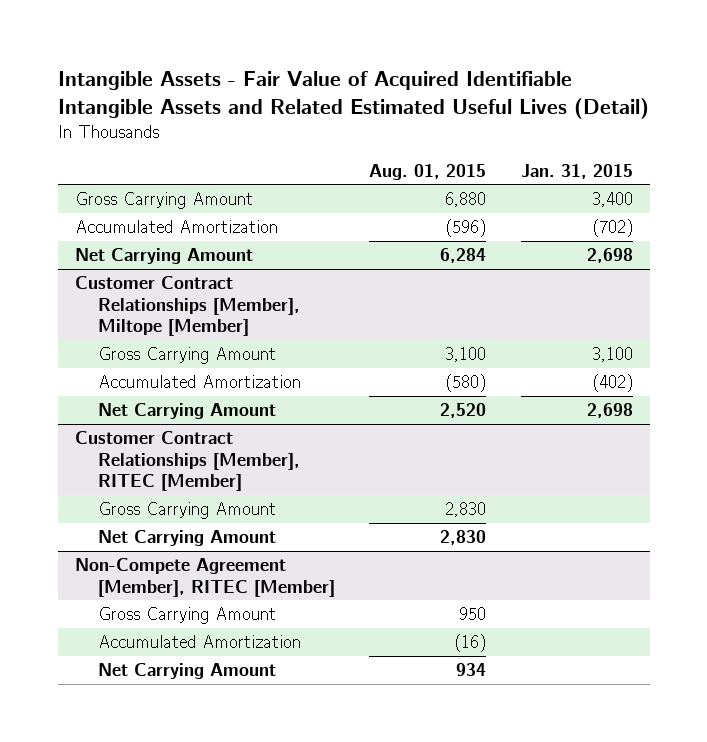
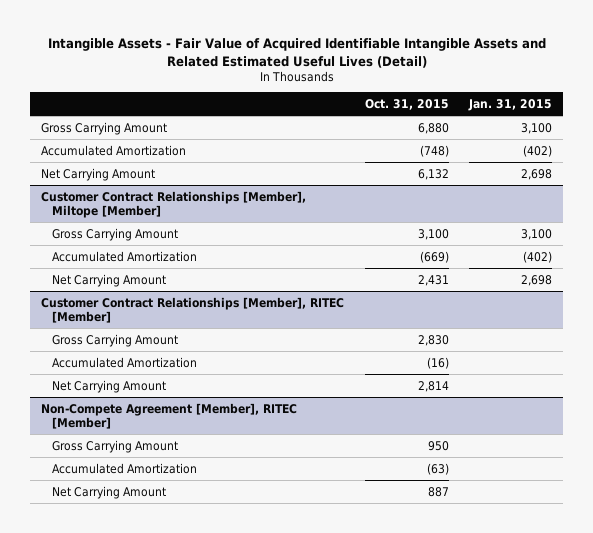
[369,163,487,180] Aug. 01, 2015 -> none
none -> [364,98,449,110] Oct. 31, 2015
[591,192,633,208] 3,400 -> [521,122,553,134] 3,100
[591,219,633,238] (702) -> [523,144,553,157] (402)
none -> [52,356,198,368] Accumulated Amortization

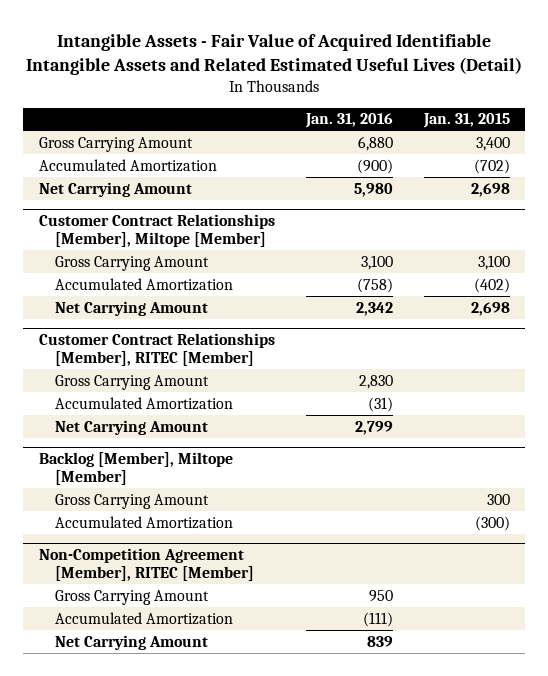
[364,98,449,110] Oct. 31, 2015 -> none
none -> [304,113,393,129] Jan. 31, 2016
[521,122,553,134] 3,100 -> [475,136,510,151] 3,400
[523,144,553,157] (402) -> [473,158,510,174] (702)
none -> [38,451,233,486] Backlog [Member], Miltope [Member]
none -> [55,493,210,509] Gross Carrying Amount
none -> [55,515,234,529] Accumulated Amortization
[40,402,297,429] Non-Compete Agreement [Member], RITEC [Member] -> [38,547,255,582] Non-Competition Agreement [Member], RITEC [Member]

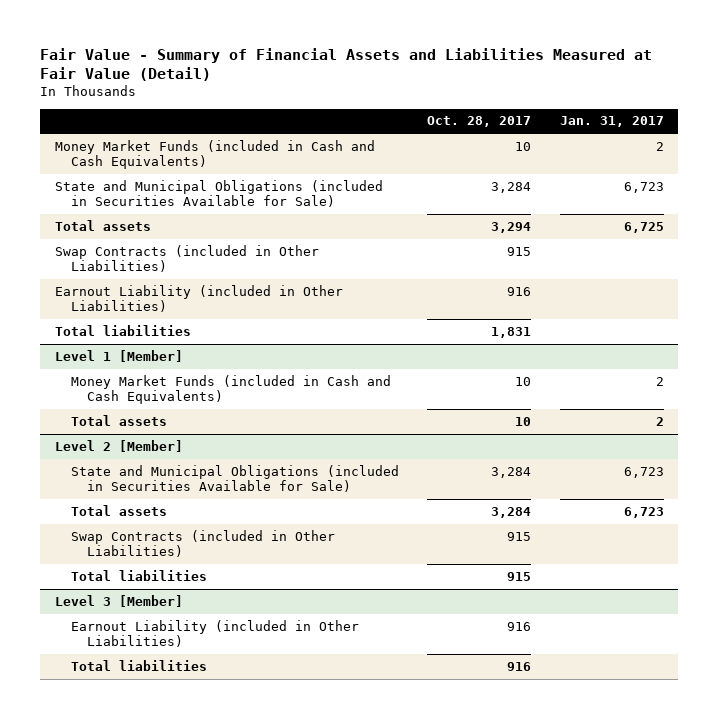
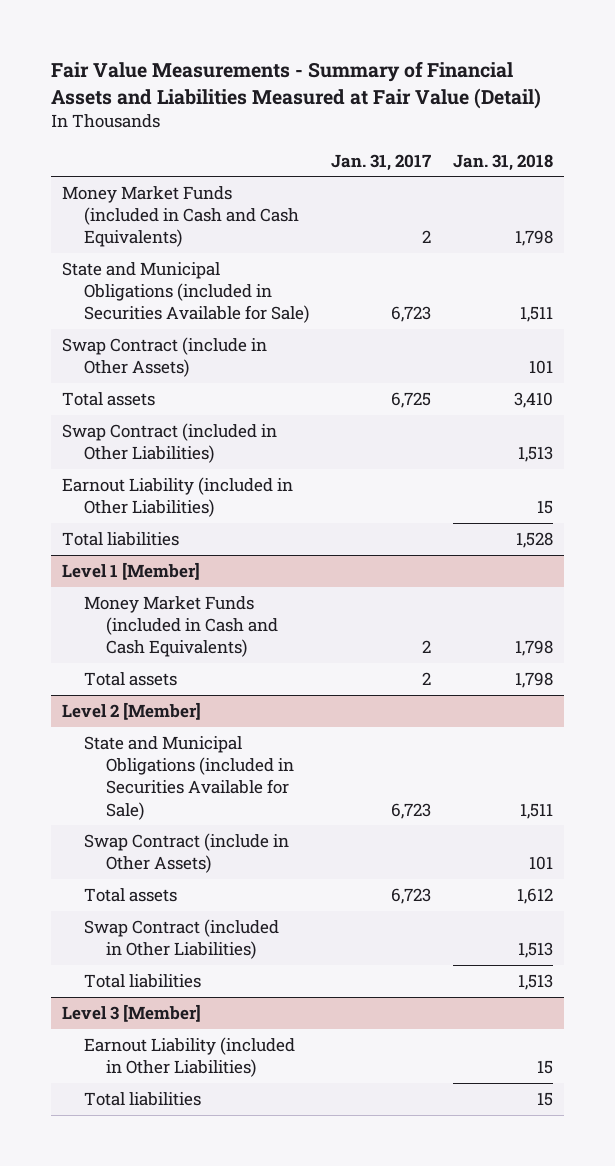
[40,47,653,82] Fair Value - Summary of Financial Assets and Liabilities Measured at Fair Value (Detail) -> [50,61,541,110] Fair Value Measurements - Summary of Financial Assets and Liabilities Measured at Fair Value (Detail)
[427,116,532,128] Oct. 28, 2017 -> none
none -> [453,153,554,171] Jan. 31, 2018
none -> [61,337,267,378] Swap Contract (include in Other Assets)
[54,244,319,273] Swap Contracts (included in Other Liabilities) -> [61,423,277,464] Swap Contract (included in Other Liabilities)
none -> [83,833,289,874] Swap Contract (include in Other Assets)
[70,529,335,558] Swap Contracts (included in Other Liabilities) -> [83,919,279,960] Swap Contract (included in Other Liabilities)

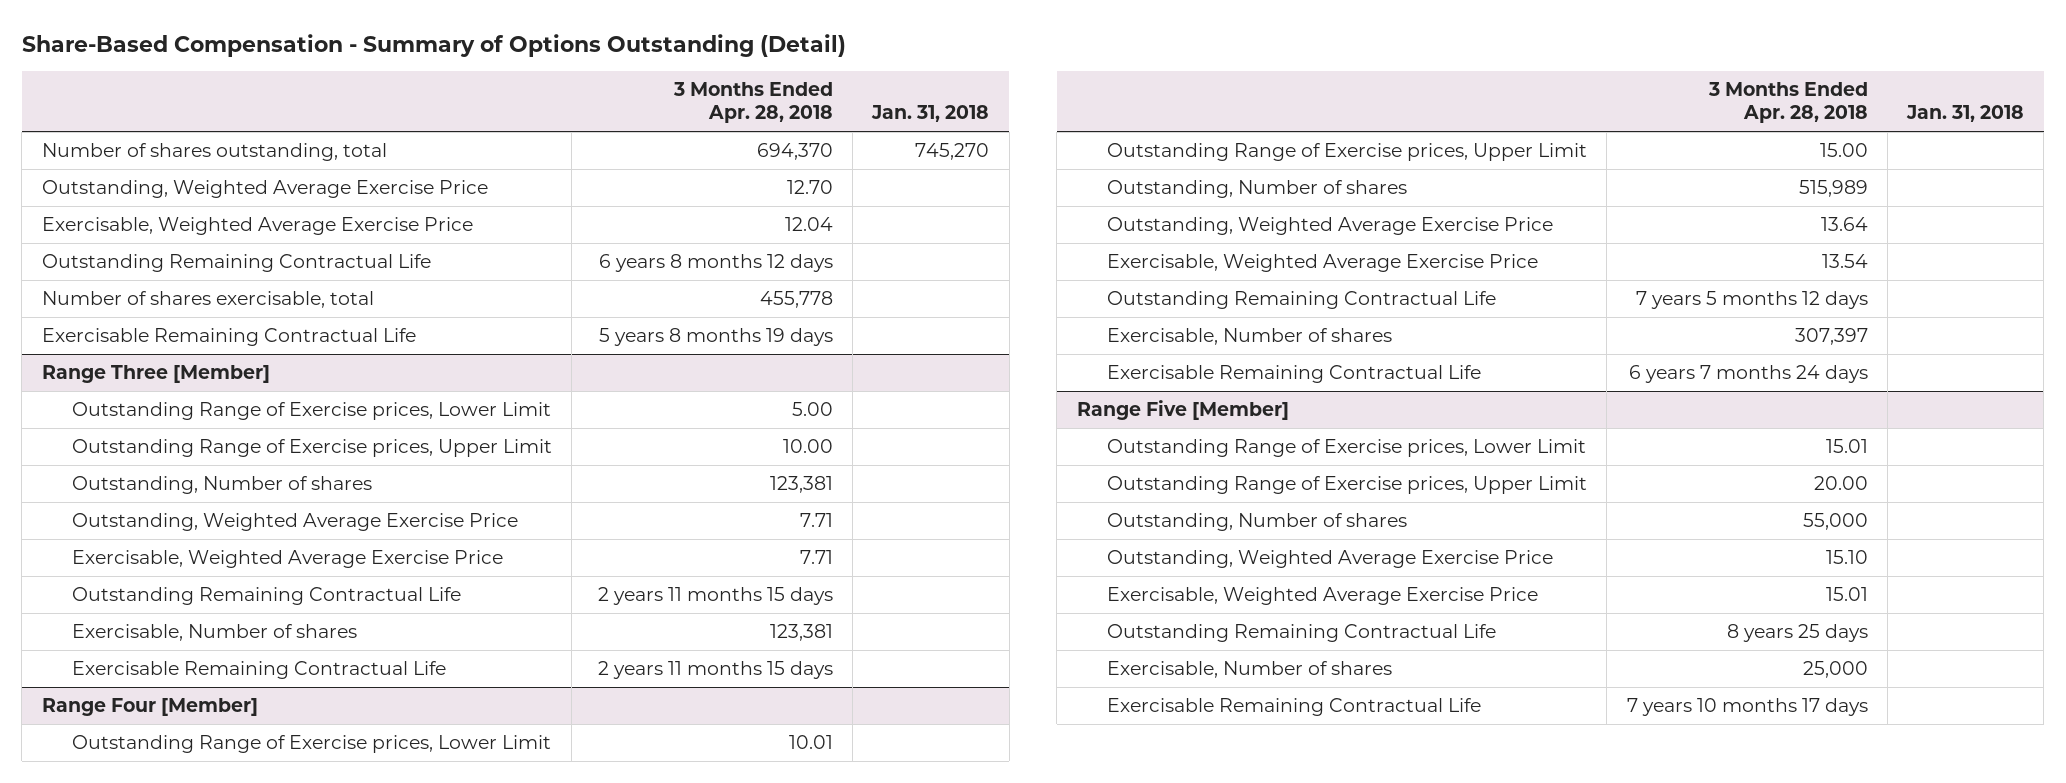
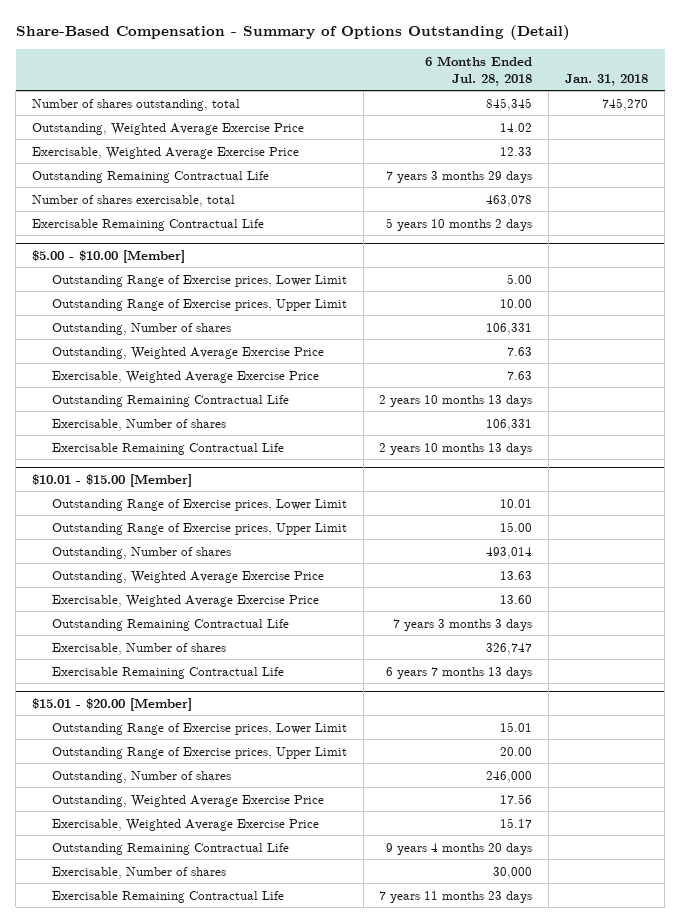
[672,81,833,124] 3 Months Ended Apr. 28, 2018 -> none
none -> [425,55,533,86] 6 Months Ended Jul. 28, 2018
[41,365,270,384] Range Three [Member] -> [31,250,185,264] $5.00 - $10.00 [Member]
[41,698,258,717] Range Four [Member] -> [31,474,192,488] $10.01 - $15.00 [Member]
[1076,400,1289,421] Range Five [Member] -> [31,698,192,712] $15.01 - $20.00 [Member]

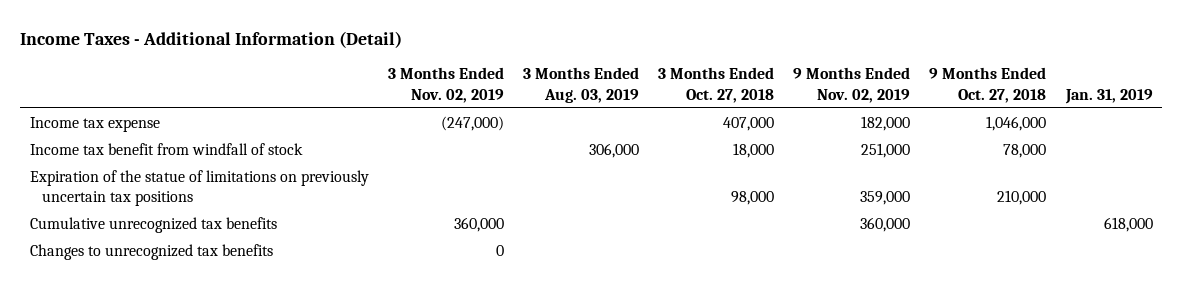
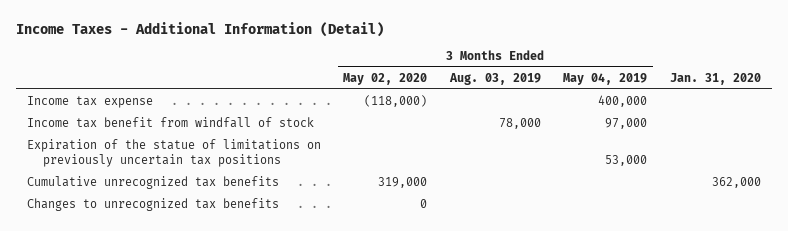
[387,67,504,103] 3 Months Ended Nov. 02, 2019 -> none
[658,67,775,103] 3 Months Ended Oct. 27, 2018 -> none
[793,67,911,103] 9 Months Ended Nov. 02, 2019 -> none
[929,67,1047,103] 9 Months Ended Oct. 27, 2018 -> none
[1064,88,1153,104] Jan. 31, 2019 -> none
none -> [343,72,428,85] May 02, 2020
none -> [563,72,648,85] May 04, 2019
none -> [669,72,761,85] Jan. 31, 2020
[588,142,639,158] 306,000 -> [498,117,541,129] 78,000

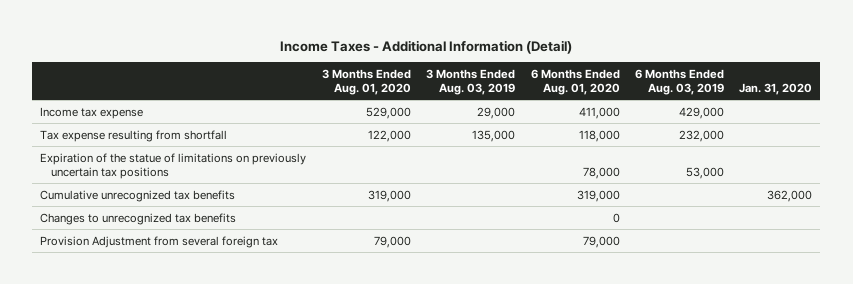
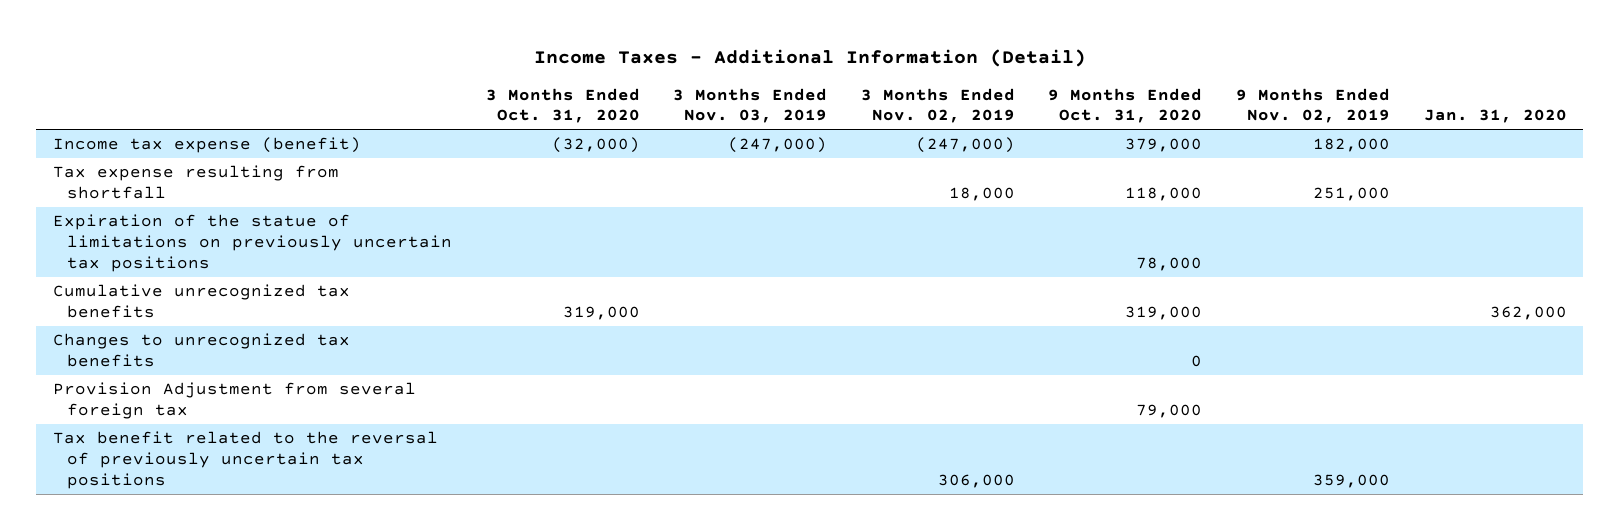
[321,68,411,95] 3 Months Ended Aug. 01, 2020 -> none
[426,68,516,95] 3 Months Ended Aug. 03, 2019 -> none
[530,68,620,95] 6 Months Ended Aug. 01, 2020 -> none
[635,68,725,95] 6 Months Ended Aug. 03, 2019 -> none
none -> [485,87,640,124] 3 Months Ended Oct. 31, 2020
none -> [673,87,828,124] 3 Months Ended Nov. 03, 2019
none -> [860,87,1015,124] 3 Months Ended Nov. 02, 2019
none -> [1048,87,1203,124] 9 Months Ended Oct. 31, 2020
none -> [1235,87,1390,124] 9 Months Ended Nov. 02, 2019
[40,106,144,119] Income tax expense -> [52,137,361,154] Income tax expense (benefit)
none -> [52,431,438,489] Tax benefit related to the reversal of previously uncertain tax positions

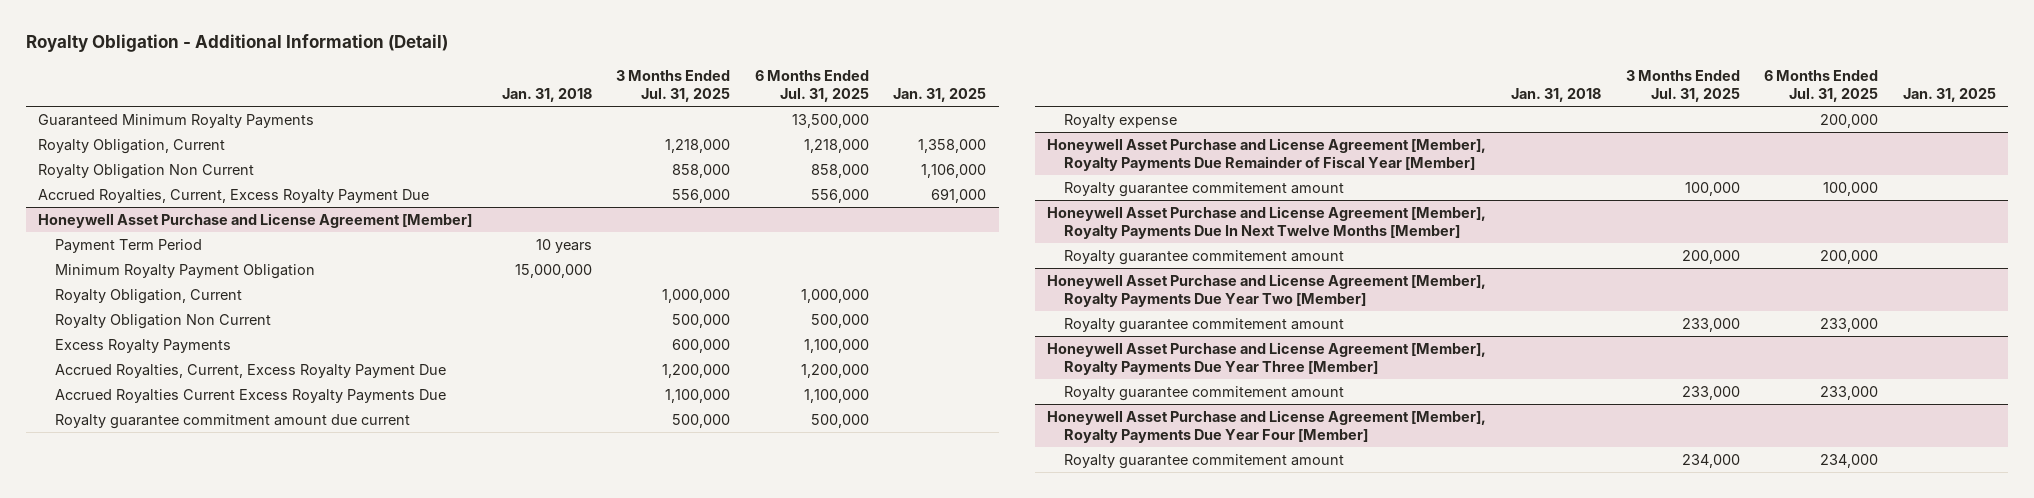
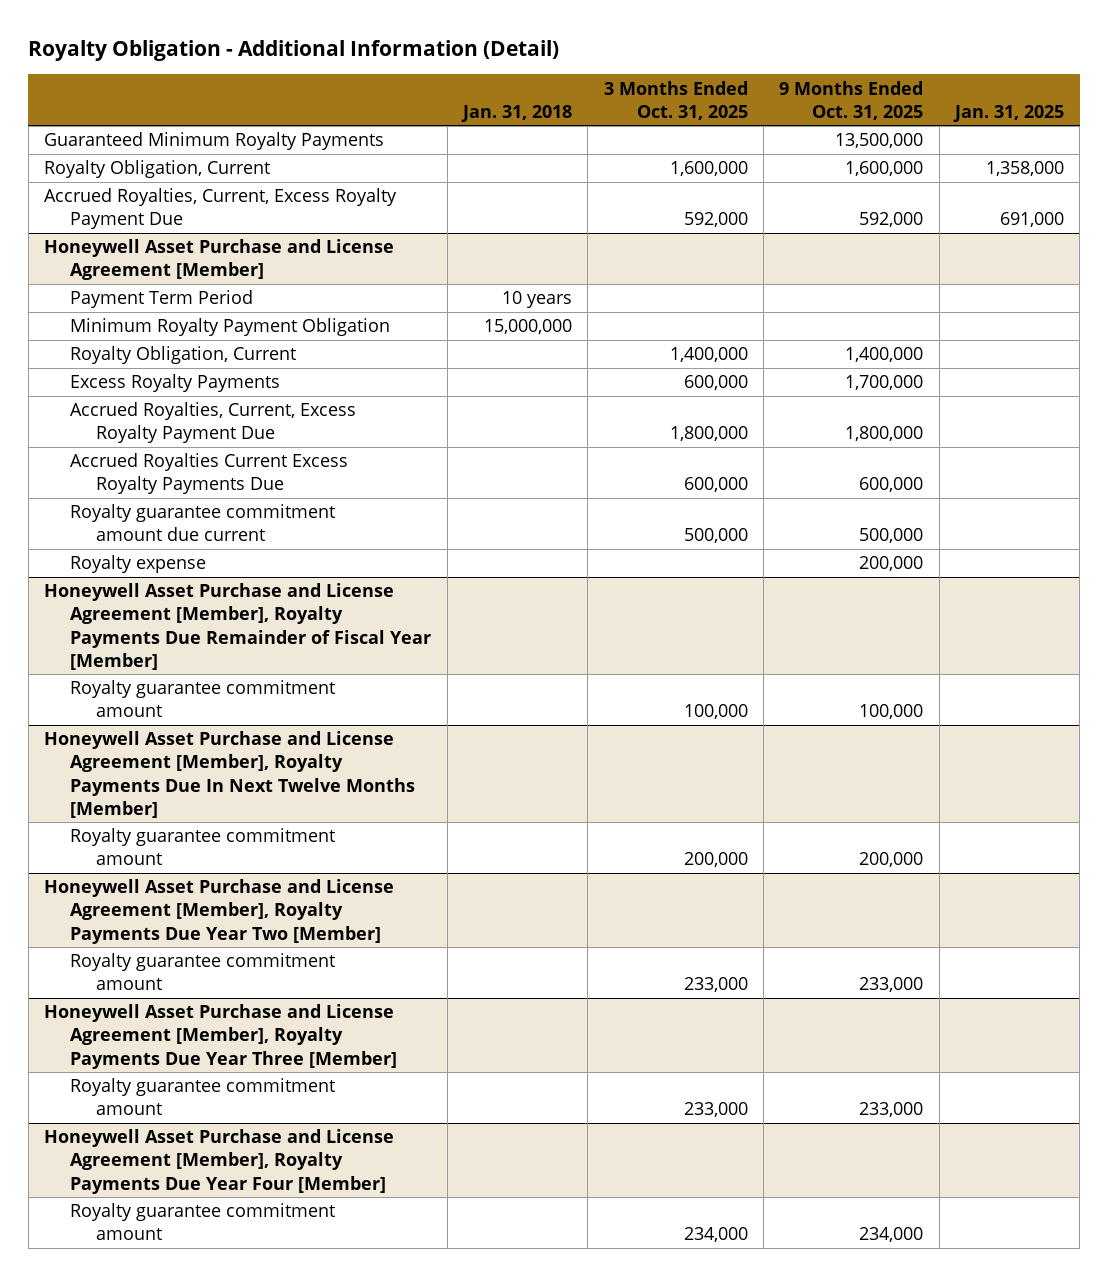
[616,69,731,103] 3 Months Ended Jul. 31, 2025 -> none
[754,69,869,103] 6 Months Ended Jul. 31, 2025 -> none
none -> [603,80,748,120] 3 Months Ended Oct. 31, 2025
none -> [779,80,924,120] 9 Months Ended Oct. 31, 2025
[38,164,255,180] Royalty Obligation Non Current -> none
[54,314,271,330] Royalty Obligation Non Current -> none
[1064,182,1345,198] Royalty guarantee commitement amount -> [70,680,336,718] Royalty guarantee commitment amount
[1064,250,1345,266] Royalty guarantee commitement amount -> [70,828,336,866] Royalty guarantee commitment amount
[1064,318,1345,334] Royalty guarantee commitement amount -> [70,953,336,991] Royalty guarantee commitment amount
[1064,386,1345,402] Royalty guarantee commitement amount -> [70,1078,336,1116] Royalty guarantee commitment amount
[1064,454,1345,470] Royalty guarantee commitement amount -> [70,1203,336,1241] Royalty guarantee commitment amount

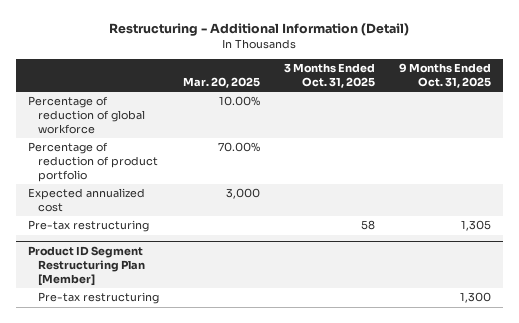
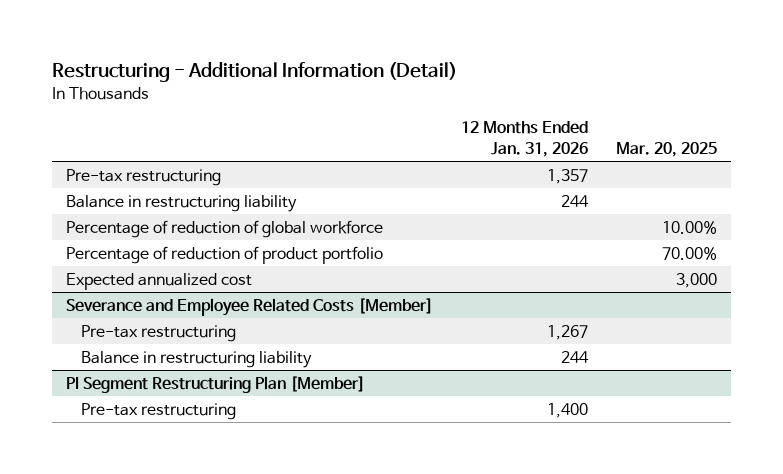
[283,63,375,88] 3 Months Ended Oct. 31, 2025 -> none
[398,63,491,88] 9 Months Ended Oct. 31, 2025 -> none
none -> [460,121,588,157] 12 Months Ended Jan. 31, 2026
[27,220,149,233] Pre-tax restructuring -> [65,168,221,186] Pre-tax restructuring
none -> [65,194,297,212] Balance in restructuring liability
none -> [65,297,433,316] Severance and Employee Related Costs [Member]
none -> [80,324,236,342] Pre-tax restructuring
none -> [80,350,312,368] Balance in restructuring liability
[27,246,145,286] Product ID Segment Restructuring Plan [Member] -> [65,375,365,393] PI Segment Restructuring Plan [Member]

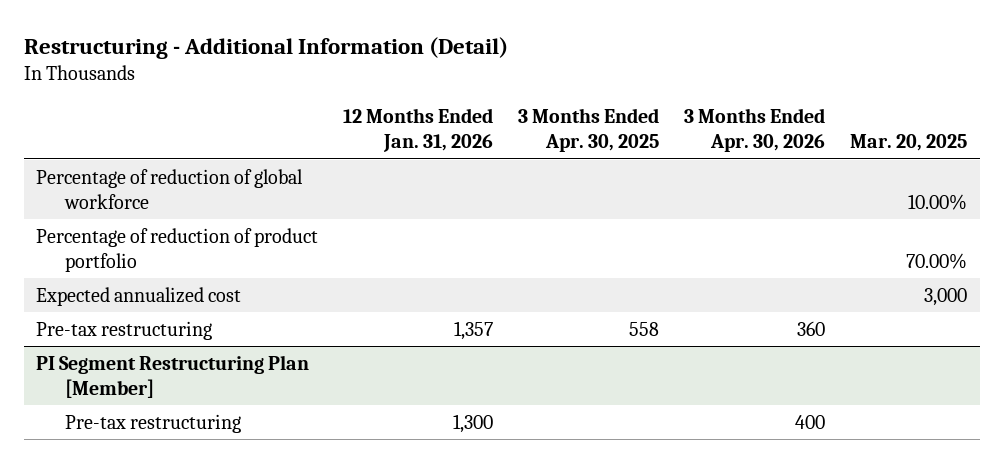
none -> [518,108,660,153] 3 Months Ended Apr. 30, 2025
none -> [684,108,826,153] 3 Months Ended Apr. 30, 2026
[65,194,297,212] Balance in restructuring liability -> none
[65,297,433,316] Severance and Employee Related Costs [Member] -> none
[80,324,236,342] Pre-tax restructuring -> none
[80,350,312,368] Balance in restructuring liability -> none
[65,168,221,186] Pre-tax restructuring -> [36,320,213,340] Pre-tax restructuring
[546,402,588,418] 1,400 -> [453,413,494,433] 1,300

